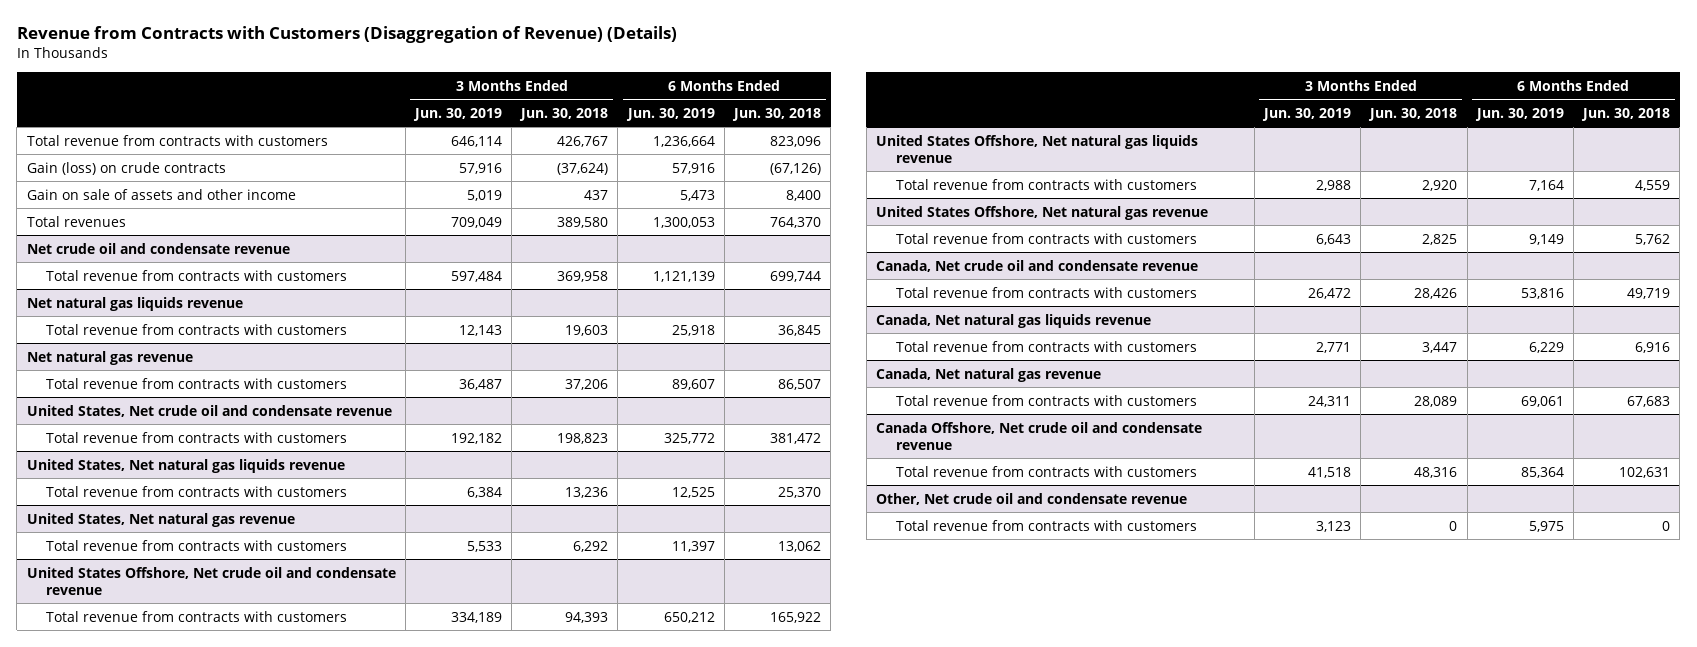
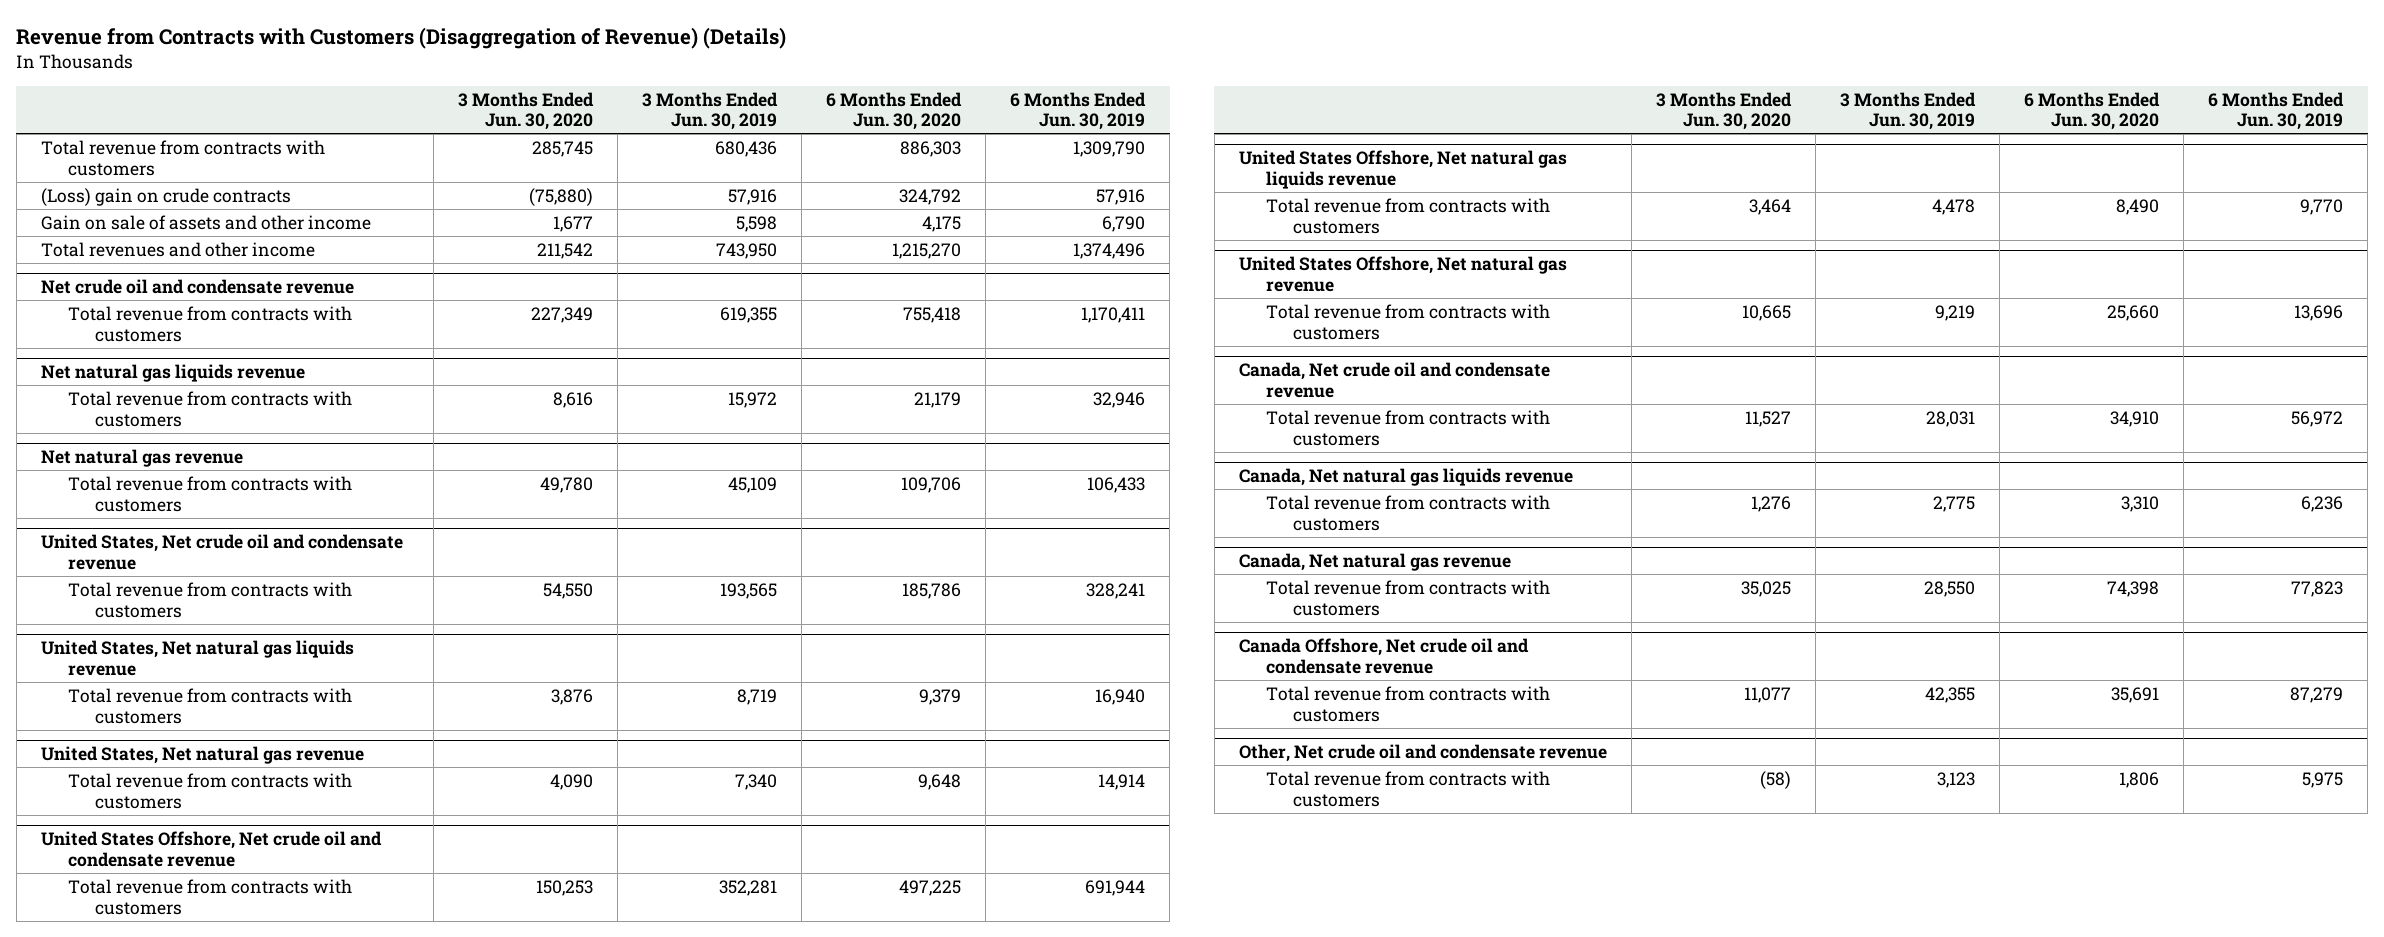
[519,107,609,121] Jun. 30, 2018 -> none
[731,107,821,121] Jun. 30, 2018 -> none
none -> [457,91,594,131] 3 Months Ended Jun. 30, 2020
none -> [826,91,963,131] 6 Months Ended Jun. 30, 2020
[450,135,502,147] 646,114 -> [715,140,778,157] 680,436
[652,135,715,147] 1,236,664 -> [1073,140,1146,157] 1,309,790
[26,161,226,175] Gain (loss) on crude contracts -> [40,187,291,206] (Loss) gain on crude contracts
[466,189,502,201] 5,019 -> [736,215,778,232] 5,598
[679,189,715,201] 5,473 -> [1102,215,1146,232] 6,790
[26,215,126,227] Total revenues -> [40,241,315,257] Total revenues and other income
[450,216,502,228] 709,049 -> [716,242,778,259] 743,950
[652,216,715,228] 1,300,053 -> [1073,242,1146,259] 1,374,496
[450,270,502,282] 597,484 -> [720,306,778,323] 619,355
[652,270,715,282] 1,121,139 -> [1081,306,1146,323] 1,170,411
[458,324,502,336] 12,143 -> [728,391,778,408] 15,972
[671,324,715,336] 25,918 -> [1093,391,1146,408] 32,946
[458,378,502,390] 36,487 -> [728,476,778,493] 45,109
[671,378,715,390] 89,607 -> [1087,476,1146,493] 106,433
[450,432,502,444] 192,182 -> [720,582,778,599] 193,565
[663,432,715,444] 325,772 -> [1086,582,1146,599] 328,241
[466,486,502,498] 6,384 -> [737,688,778,705] 8,719
[671,486,715,498] 12,525 -> [1095,688,1146,705] 16,940
[466,540,502,552] 5,533 -> [735,773,778,790] 7,340
[671,540,715,552] 11,397 -> [1098,773,1146,790] 14,914
[450,611,502,623] 334,189 -> [719,879,778,896] 352,281
[663,611,715,623] 650,212 -> [1085,879,1146,896] 691,944
[1316,179,1352,191] 2,988 -> [1931,198,1975,215] 4,478
[1528,179,1564,191] 7,164 -> [2300,198,2344,215] 9,770
[1316,233,1352,245] 6,643 -> [1934,304,1975,321] 9,219
[1528,233,1564,245] 9,149 -> [2294,304,2344,321] 13,696
[1308,287,1352,299] 26,472 -> [1925,410,1975,427] 28,031
[1520,287,1564,299] 53,816 -> [2291,410,2344,427] 56,972
[1316,341,1352,353] 2,771 -> [1932,495,1975,512] 2,775
[1528,341,1564,353] 6,229 -> [2301,495,2344,512] 6,236
[1308,395,1352,407] 24,311 -> [1923,580,1975,597] 28,550
[1520,395,1564,407] 69,061 -> [2291,580,2344,597] 77,823
[1308,466,1352,478] 41,518 -> [1924,686,1975,703] 42,355
[1520,466,1564,478] 85,364 -> [2290,686,2344,703] 87,279

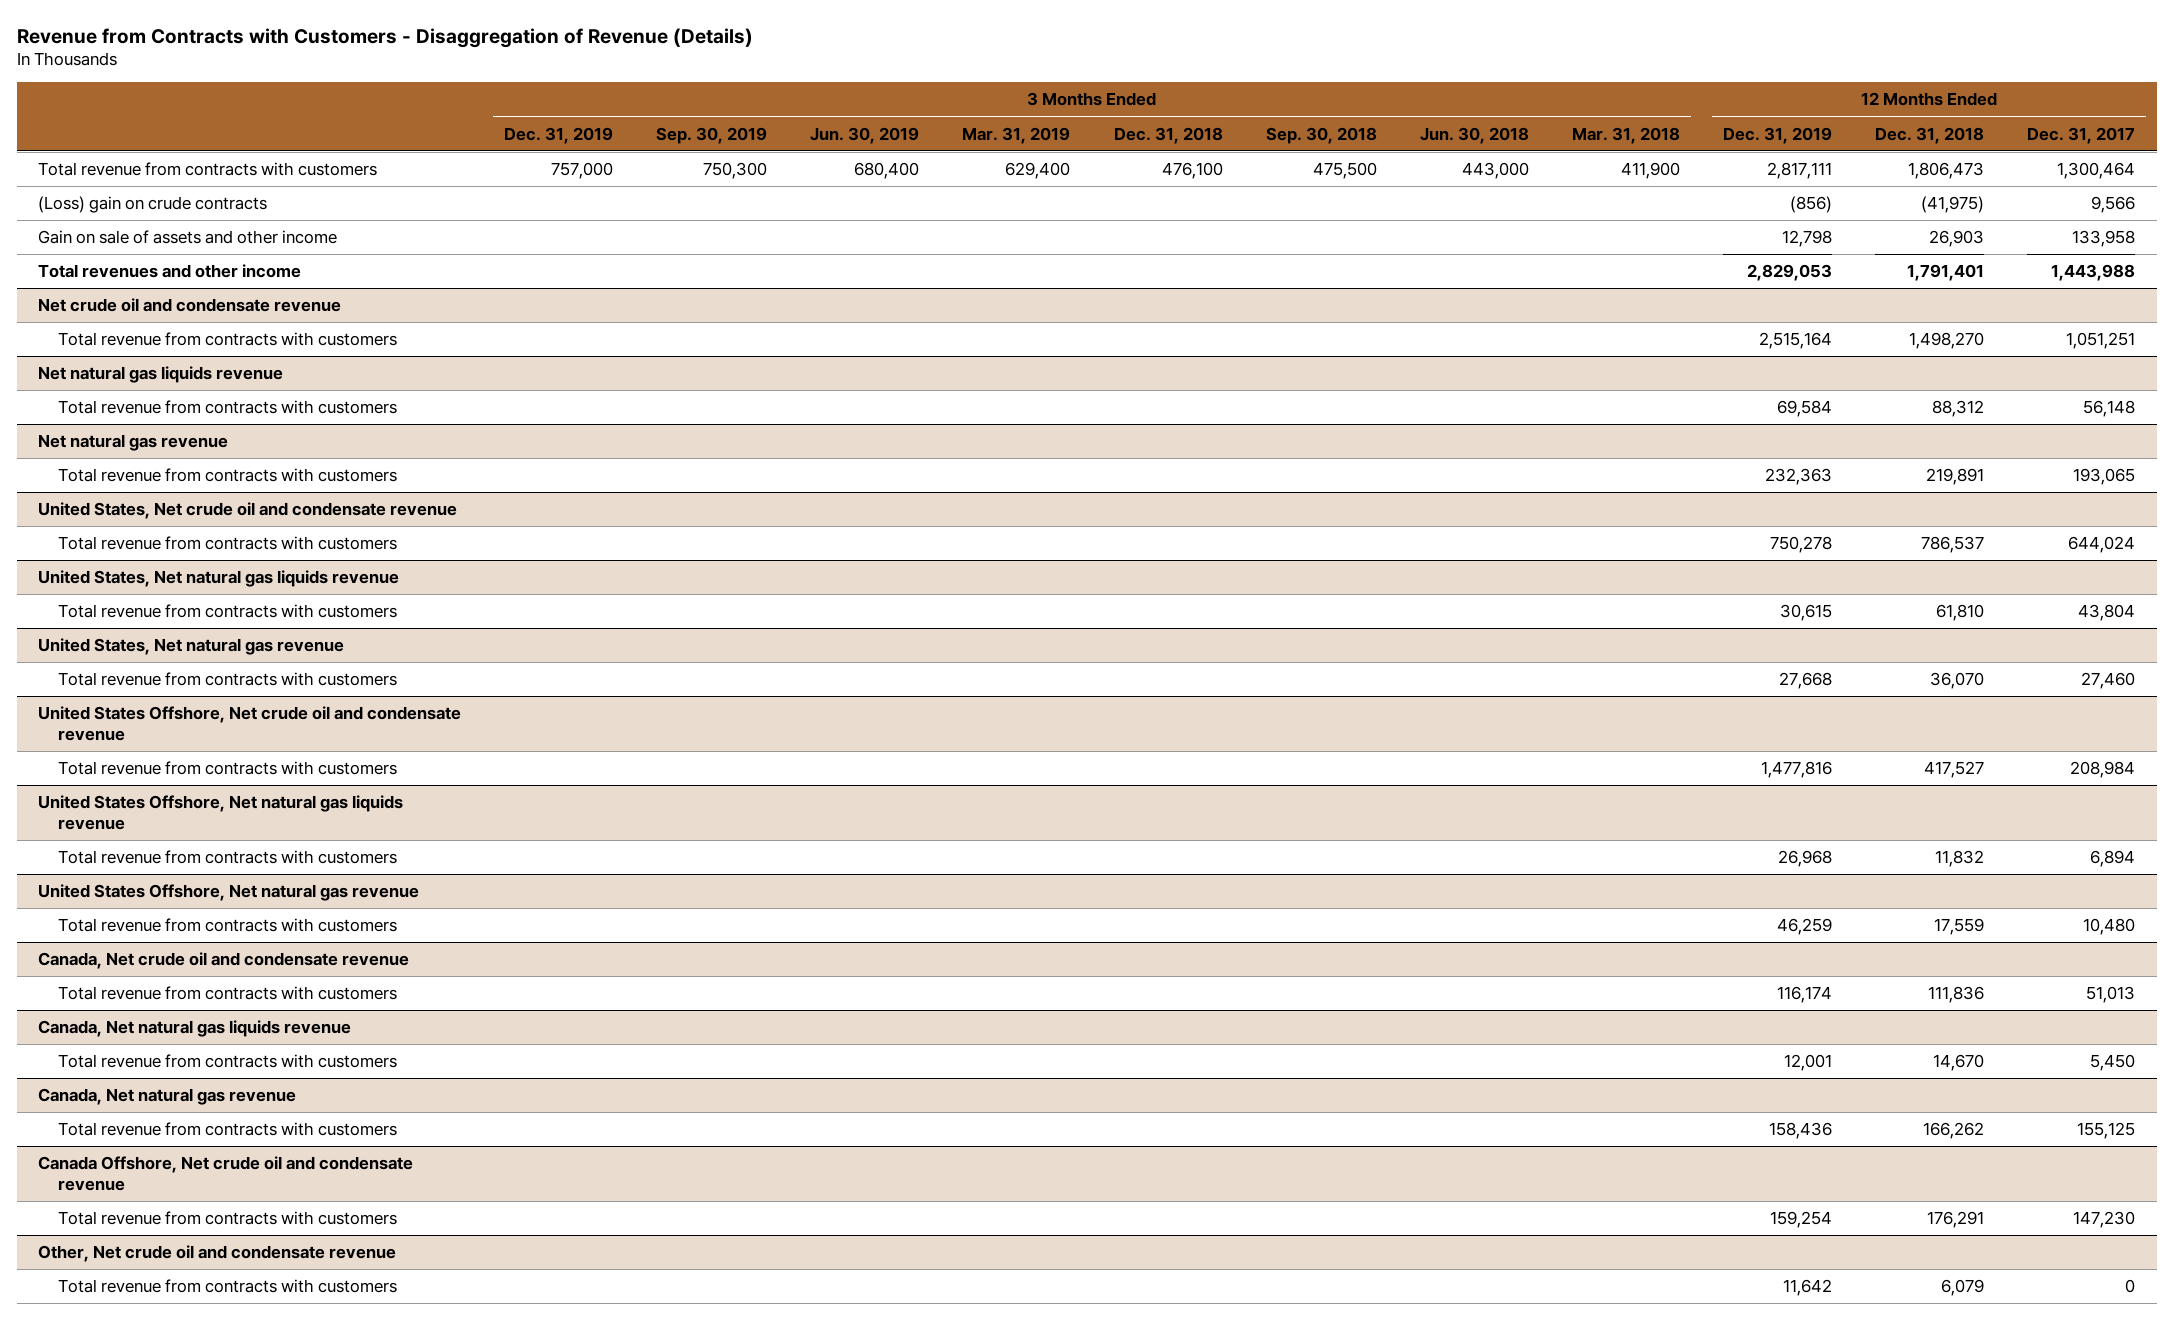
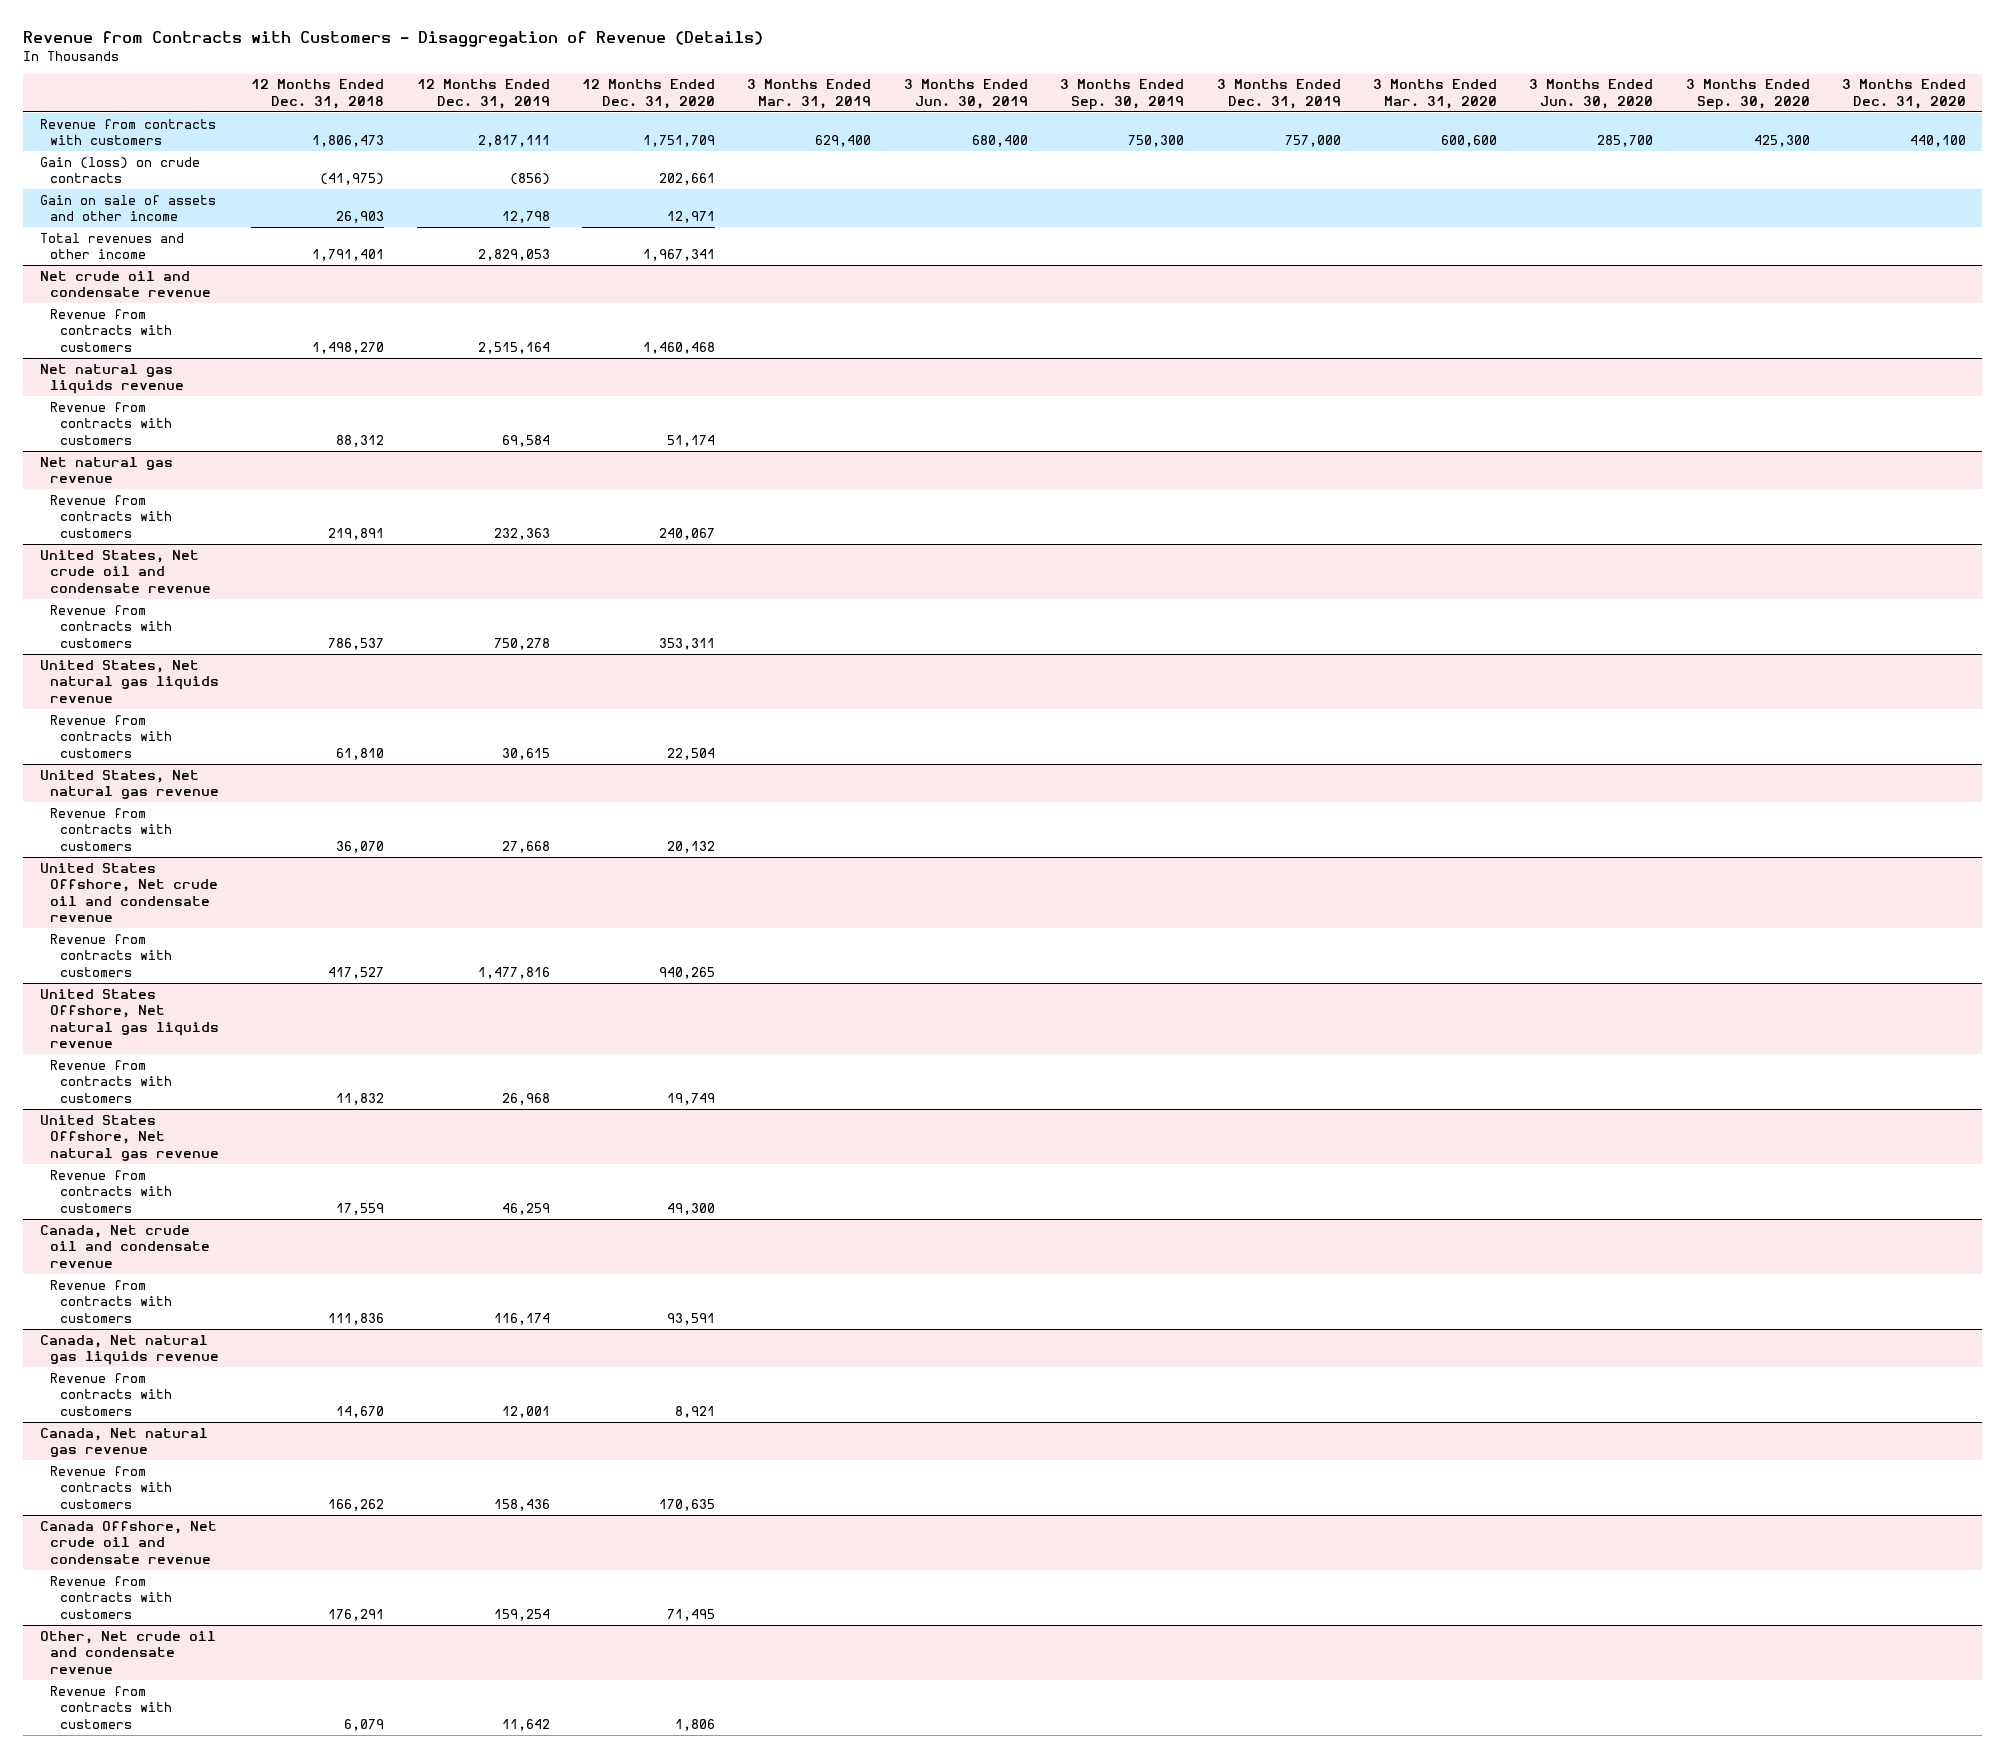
[1113,126,1223,144] Dec. 31, 2018 -> none
[1265,126,1377,144] Sep. 30, 2018 -> none
[1419,126,1529,144] Jun. 30, 2018 -> none
[1571,126,1680,144] Mar. 31, 2018 -> none
[2027,126,2136,144] Dec. 31, 2017 -> none
none -> [582,79,716,109] 12 Months Ended Dec. 31, 2020
none -> [1373,79,1498,109] 3 Months Ended Mar. 31, 2020
none -> [1529,79,1654,109] 3 Months Ended Jun. 30, 2020
none -> [1685,79,1810,110] 3 Months Ended Sep. 30, 2020
none -> [1842,79,1967,109] 3 Months Ended Dec. 31, 2020
[38,162,378,177] Total revenue from contracts with customers -> [39,118,216,146] Revenue from contracts with customers
[38,196,268,214] (Loss) gain on crude contracts -> [39,156,200,184] Gain (loss) on crude contracts
[57,332,397,347] Total revenue from contracts with customers -> [49,308,173,352] Revenue from contracts with customers
[57,400,397,415] Total revenue from contracts with customers -> [49,401,173,445] Revenue from contracts with customers
[57,468,397,483] Total revenue from contracts with customers -> [49,494,173,538] Revenue from contracts with customers
[57,536,397,551] Total revenue from contracts with customers -> [49,604,173,648] Revenue from contracts with customers
[57,604,397,619] Total revenue from contracts with customers -> [49,714,173,758] Revenue from contracts with customers
[57,672,397,687] Total revenue from contracts with customers -> [49,807,173,851] Revenue from contracts with customers
[57,761,397,776] Total revenue from contracts with customers -> [49,933,173,977] Revenue from contracts with customers
[57,850,397,865] Total revenue from contracts with customers -> [49,1059,173,1103] Revenue from contracts with customers
[57,918,397,933] Total revenue from contracts with customers -> [49,1169,173,1213] Revenue from contracts with customers
[57,986,397,1001] Total revenue from contracts with customers -> [49,1279,173,1323] Revenue from contracts with customers
[57,1054,397,1069] Total revenue from contracts with customers -> [49,1372,173,1416] Revenue from contracts with customers
[57,1122,397,1137] Total revenue from contracts with customers -> [49,1465,173,1509] Revenue from contracts with customers
[57,1211,397,1226] Total revenue from contracts with customers -> [49,1575,173,1619] Revenue from contracts with customers
[57,1279,397,1294] Total revenue from contracts with customers -> [49,1685,173,1729] Revenue from contracts with customers

